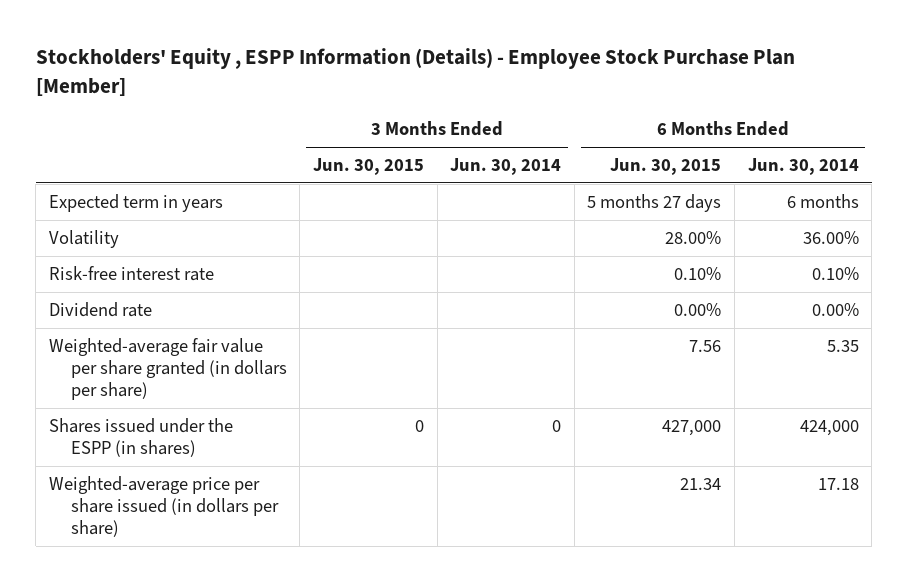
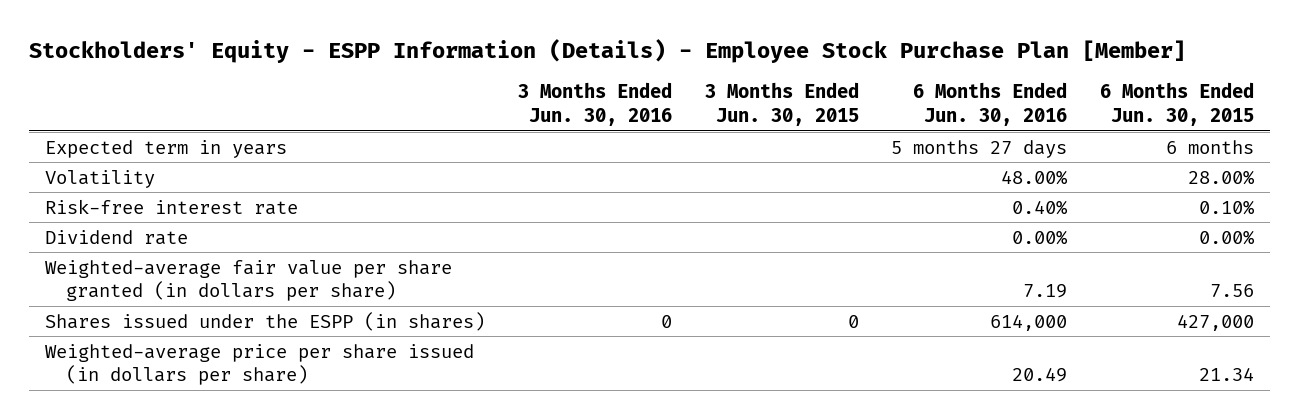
[35,48,795,96] Stockholders' Equity , ESPP Information (Details) - Employee Stock Purchase Plan [Member] -> [28,38,1186,63] Stockholders' Equity - ESPP Information (Details) - Employee Stock Purchase Plan [Member]
[450,158,562,176] Jun. 30, 2014 -> none
[747,158,859,176] Jun. 30, 2014 -> none
none -> [517,82,672,127] 3 Months Ended Jun. 30, 2016
none -> [913,82,1068,127] 6 Months Ended Jun. 30, 2016
[587,193,722,212] 5 months 27 days -> [1166,139,1255,154] 6 months

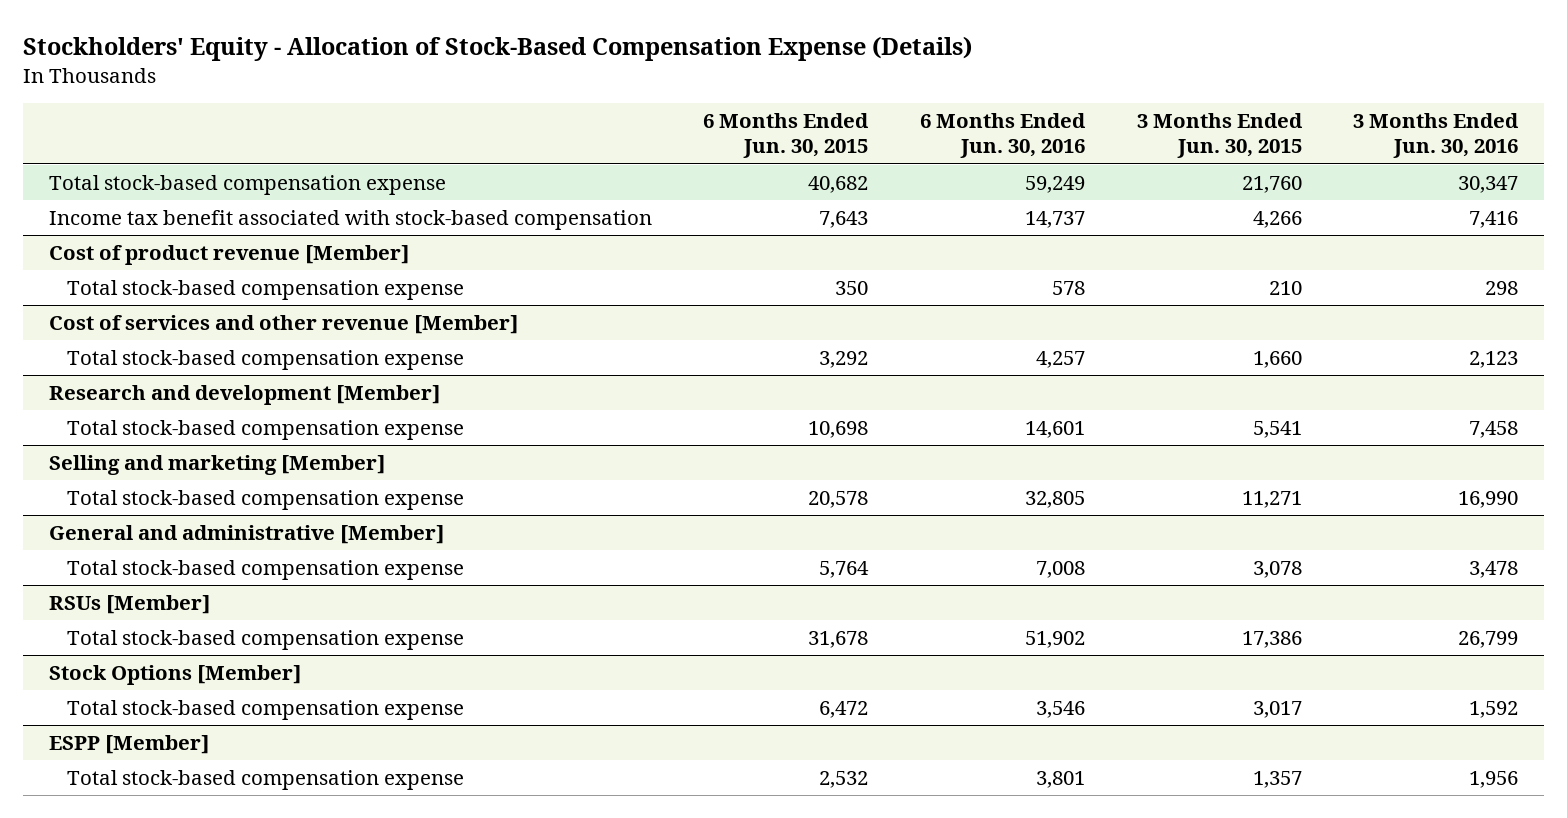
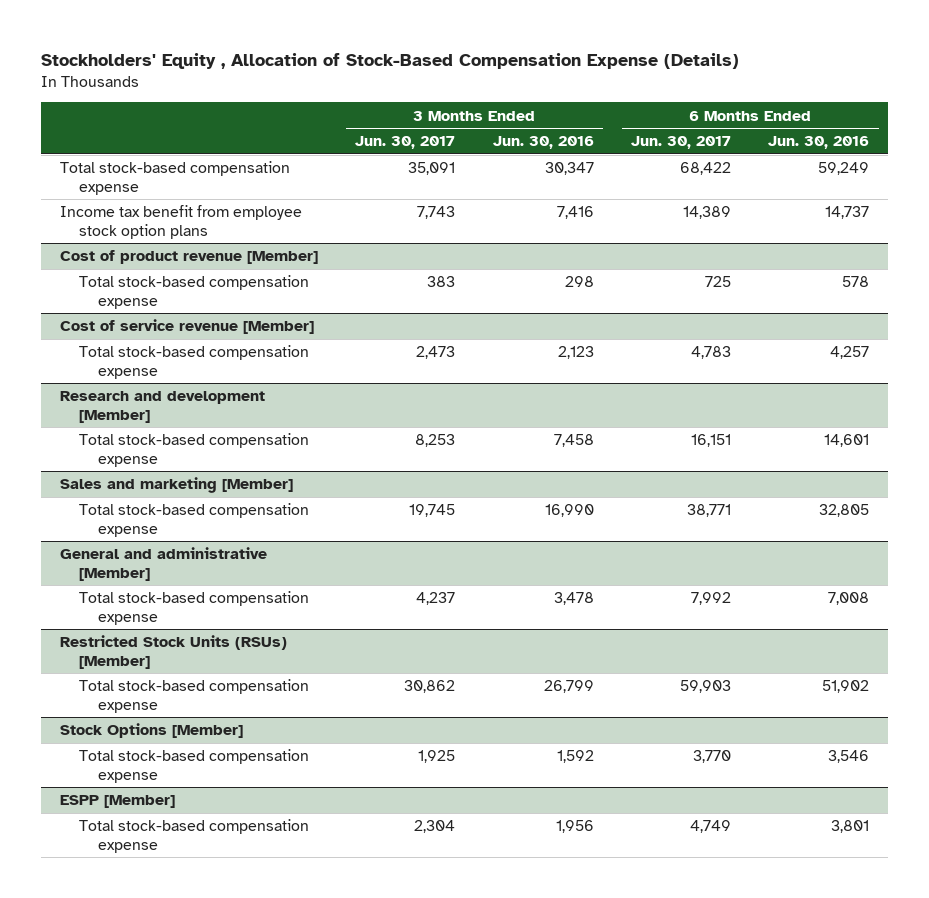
[23,35,973,61] Stockholders' Equity - Allocation of Stock-Based Compensation Expense (Details) -> [41,52,740,69] Stockholders' Equity , Allocation of Stock-Based Compensation Expense (Details)
[703,113,870,159] 6 Months Ended Jun. 30, 2015 -> none
[1136,113,1303,159] 3 Months Ended Jun. 30, 2015 -> none
none -> [355,136,456,150] Jun. 30, 2017
none -> [630,136,731,150] Jun. 30, 2017
[48,210,652,231] Income tax benefit associated with stock-based compensation -> [59,205,302,239] Income tax benefit from employee stock option plans
[48,315,518,335] Cost of services and other revenue [Member] -> [59,319,314,335] Cost of service revenue [Member]
[48,455,385,476] Selling and marketing [Member] -> [59,477,293,494] Sales and marketing [Member]
[48,595,210,615] RSUs [Member] -> [59,635,287,669] Restricted Stock Units (RSUs) [Member]

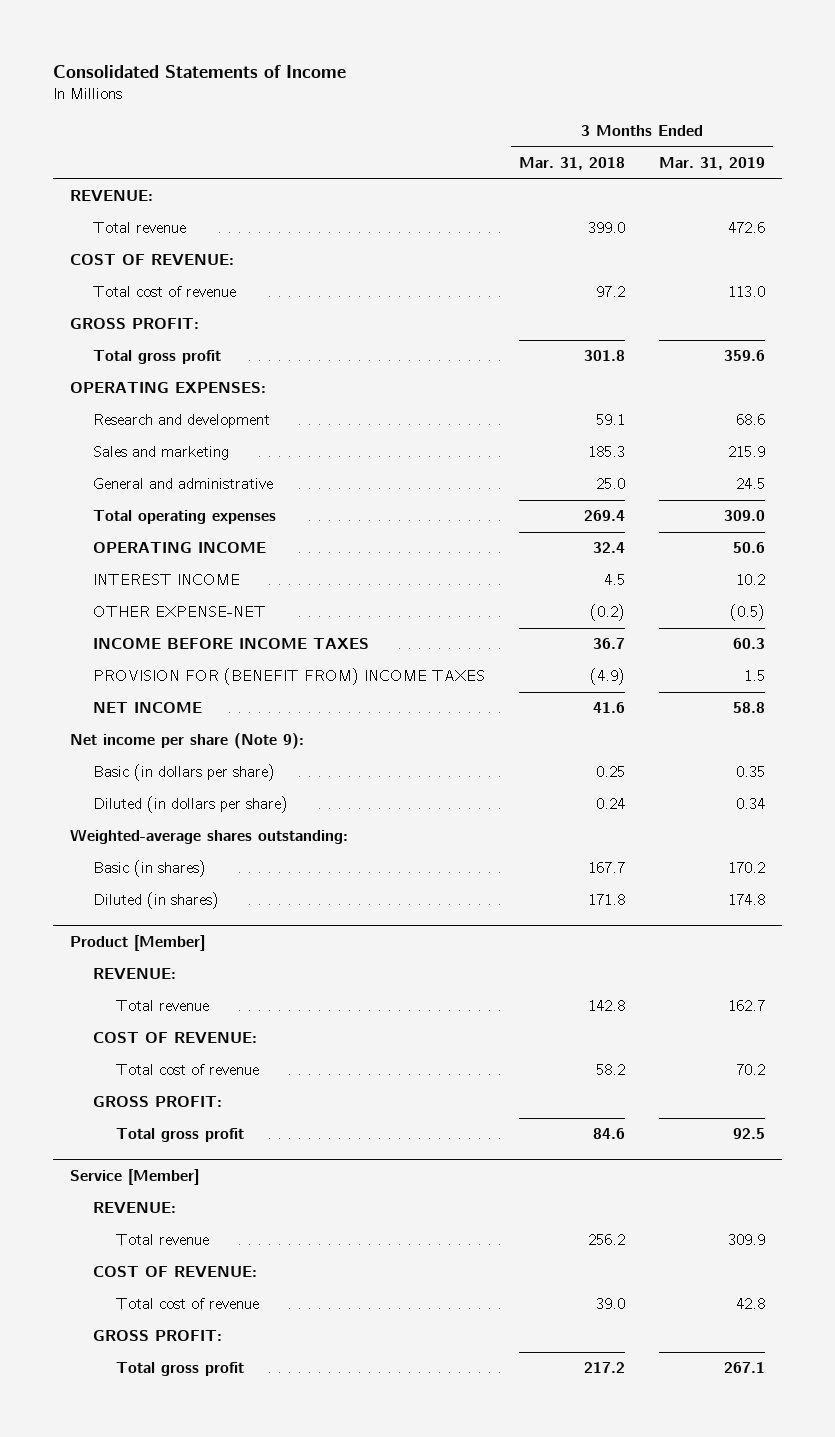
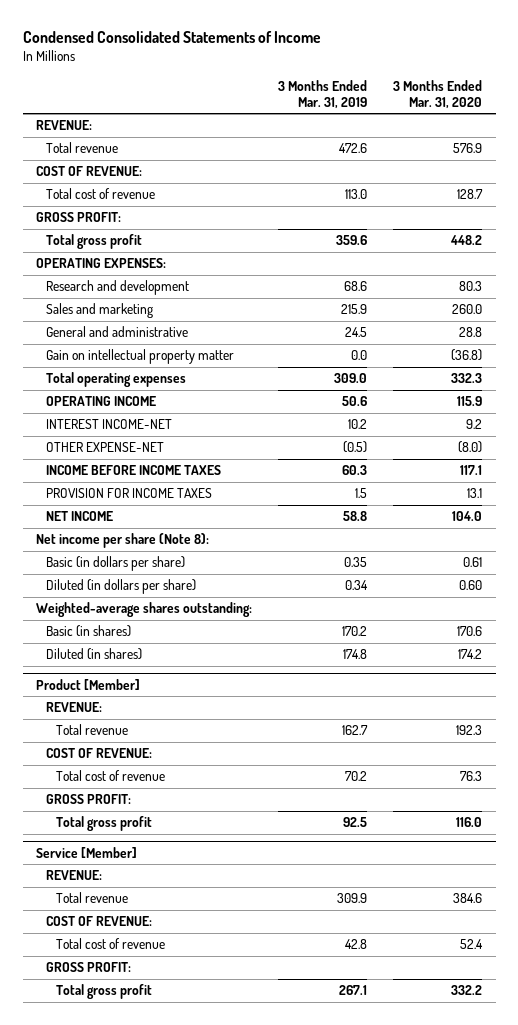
[53,64,347,78] Consolidated Statements of Income -> [22,31,321,44] Condensed Consolidated Statements of Income
[518,157,625,171] Mar. 31, 2018 -> none
none -> [393,79,483,109] 3 Months Ended Mar. 31, 2020
none -> [45,349,234,365] Gain on intellectual property matter
[93,574,241,586] INTEREST INCOME -> [45,419,172,430] INTEREST INCOME-NET
[93,668,486,686] PROVISION FOR (BENEFIT FROM) INCOME TAXES -> [45,488,212,499] PROVISION FOR INCOME TAXES
[70,733,305,750] Net income per share (Note 9): -> [35,533,209,549] Net income per share (Note 8):

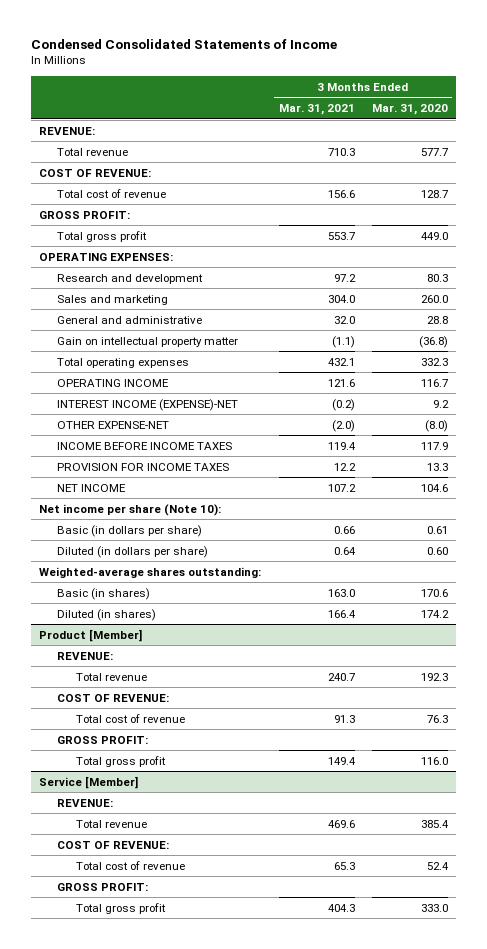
[278,79,368,109] 3 Months Ended Mar. 31, 2019 -> none
none -> [278,104,355,116] Mar. 31, 2021
[453,143,483,154] 576.9 -> [420,147,448,156] 577.7
[450,235,483,246] 448.2 -> [420,231,448,240] 449.0
[457,396,483,407] 115.9 -> [420,378,448,387] 116.7
[45,419,172,430] INTEREST INCOME-NET -> [57,398,239,411] INTEREST INCOME (EXPENSE)-NET
[460,465,483,476] 117.1 -> [420,441,448,450] 117.9
[467,488,483,499] 13.1 -> [426,462,448,471] 13.3
[452,511,483,522] 104.0 -> [420,483,448,492] 104.6
[35,533,209,549] Net income per share (Note 8): -> [39,503,222,516] Net income per share (Note 10):
[453,893,483,904] 384.6 -> [420,819,449,828] 385.4
[451,985,483,996] 332.2 -> [420,903,448,912] 333.0

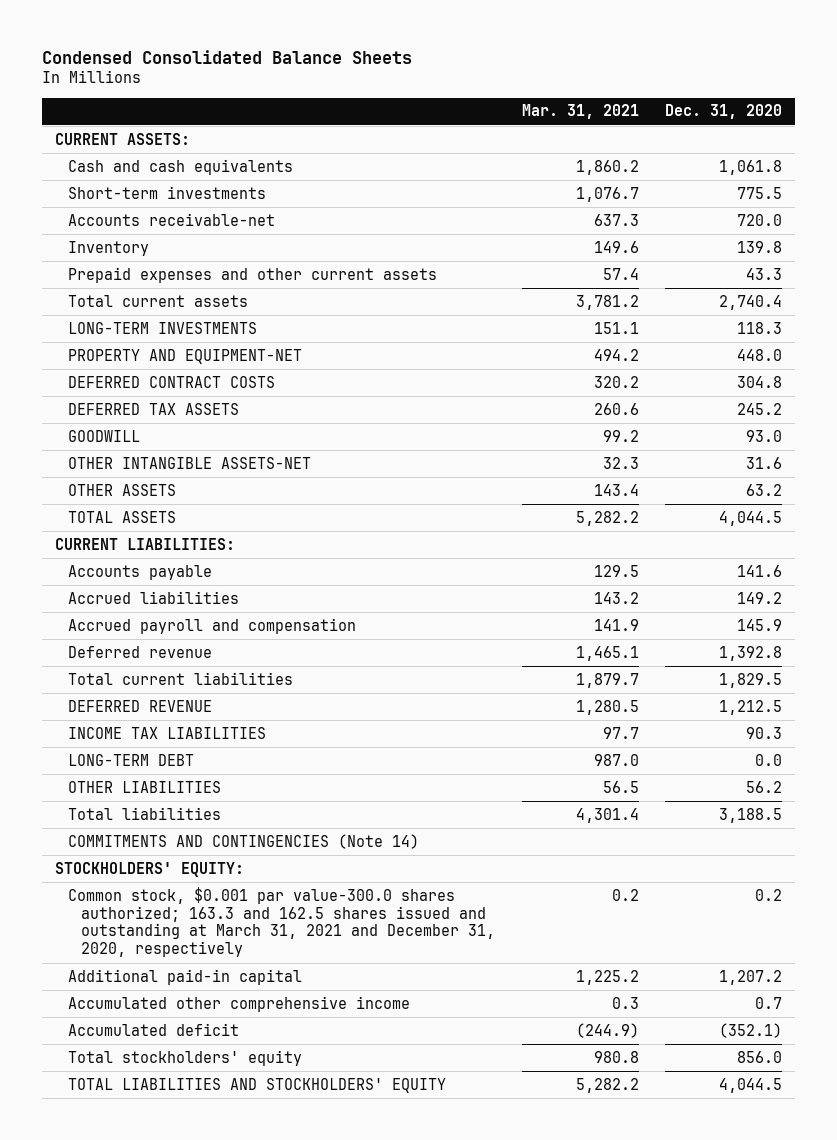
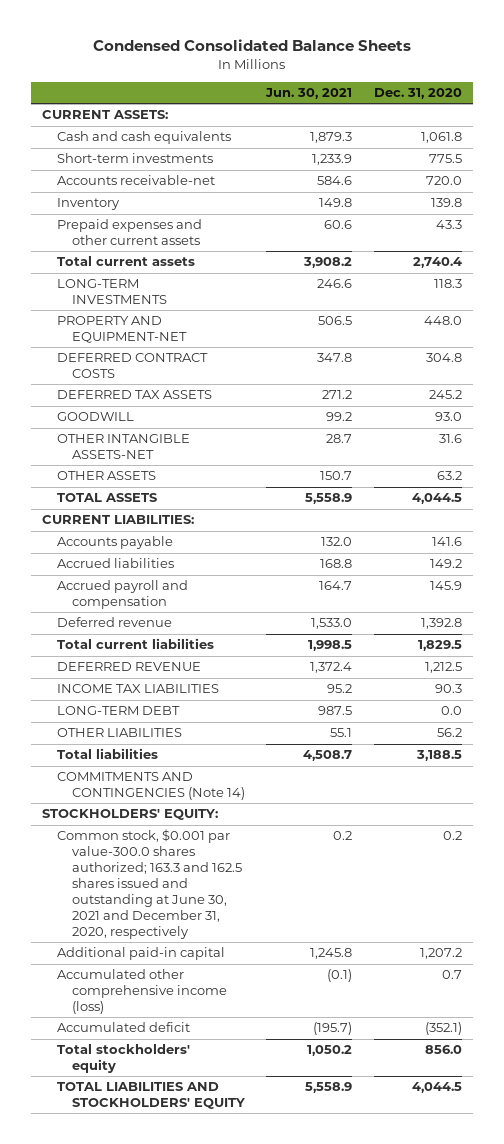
[521,104,639,120] Mar. 31, 2021 -> none
none -> [265,88,353,100] Jun. 30, 2021
[68,886,496,958] Common stock, $0.001 par value-300.0 shares authorized; 163.3 and 162.5 shares issued and outstanding at March 31, 2021 and December 31, 2020, respectively -> [56,829,242,939] Common stock, $0.001 par value-300.0 shares authorized; 163.3 and 162.5 shares issued and outstanding at June 30, 2021 and December 31, 2020, respectively
[68,995,411,1012] Accumulated other comprehensive income -> [56,969,227,1015] Accumulated other comprehensive income (loss)

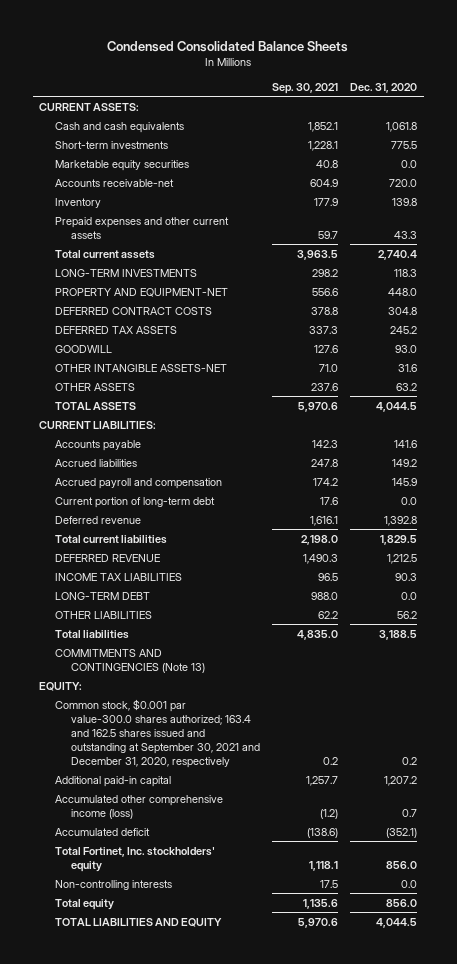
[265,88,353,100] Jun. 30, 2021 -> none
none -> [272,82,339,94] Sep. 30, 2021
none -> [55,159,190,171] Marketable equity securities
none -> [55,496,216,508] Current portion of long-term debt
[56,772,245,801] COMMITMENTS AND CONTINGENCIES (Note 14) -> [55,648,206,673] COMMITMENTS AND CONTINGENCIES (Note 13)
[41,809,218,821] STOCKHOLDERS' EQUITY: -> [39,681,83,691] EQUITY:
[56,829,242,939] Common stock, $0.001 par value-300.0 shares authorized; 163.3 and 162.5 shares issued and outstanding at June 30, 2021 and December 31, 2020, respectively -> [55,698,261,768] Common stock, $0.001 par value-300.0 shares authorized; 163.4 and 162.5 shares issued and outstanding at September 30, 2021 and December 31, 2020, respectively
[56,1044,190,1074] Total stockholders' equity -> [55,846,216,872] Total Fortinet, Inc. stockholders' equity
none -> [55,879,173,890] Non-controlling interests
none -> [55,898,115,910] Total equity
[56,1082,245,1110] TOTAL LIABILITIES AND STOCKHOLDERS' EQUITY -> [55,917,223,927] TOTAL LIABILITIES AND EQUITY

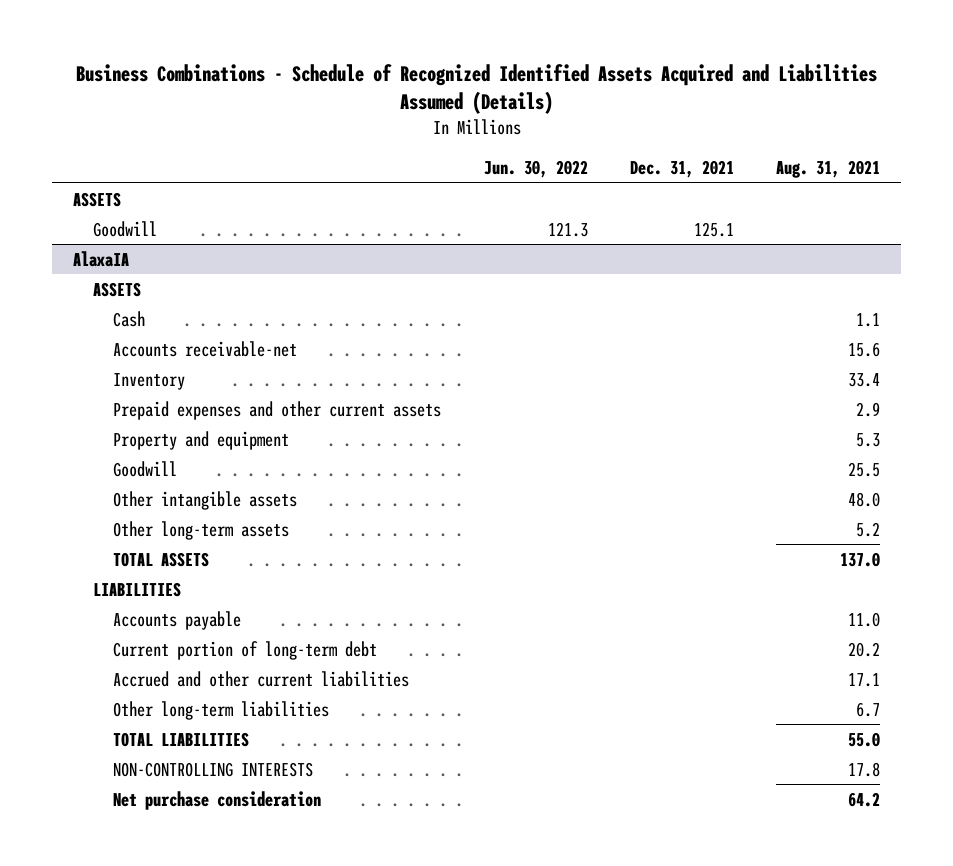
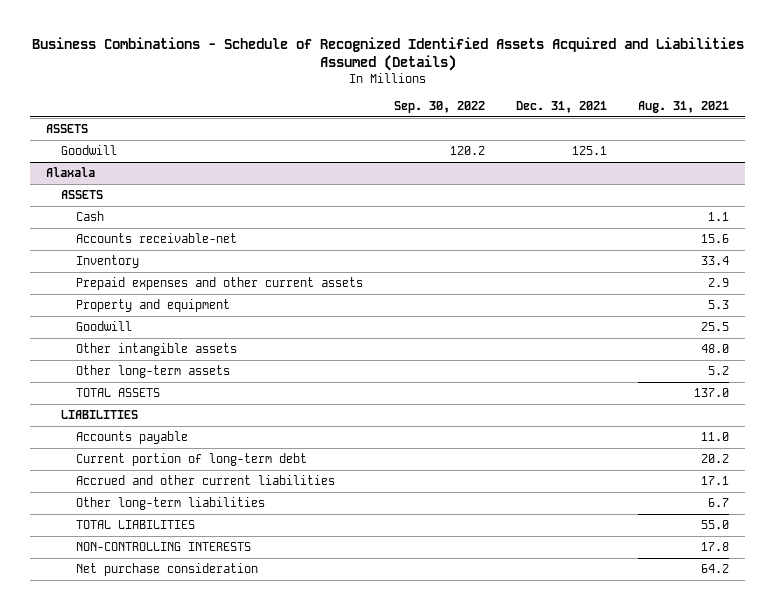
[483,159,588,178] Jun. 30, 2022 -> none
none -> [394,101,486,114] Sep. 30, 2022
[73,250,130,267] AlaxaIA -> [45,167,95,178] Alaxala

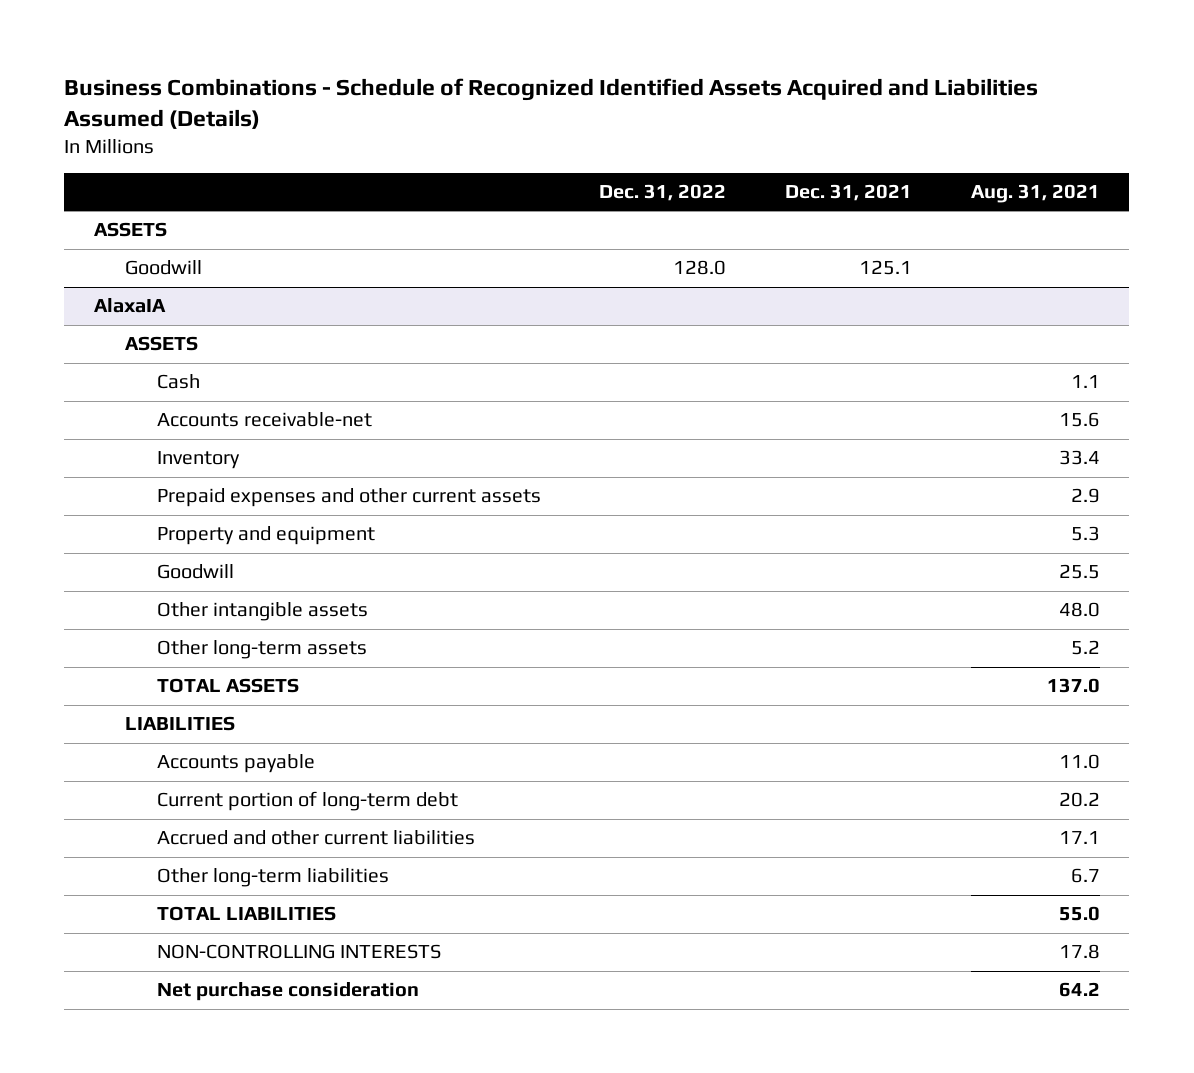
[394,101,486,114] Sep. 30, 2022 -> none
none -> [599,183,727,201] Dec. 31, 2022
[45,167,95,178] Alaxala -> [93,298,166,314] AlaxaIA

